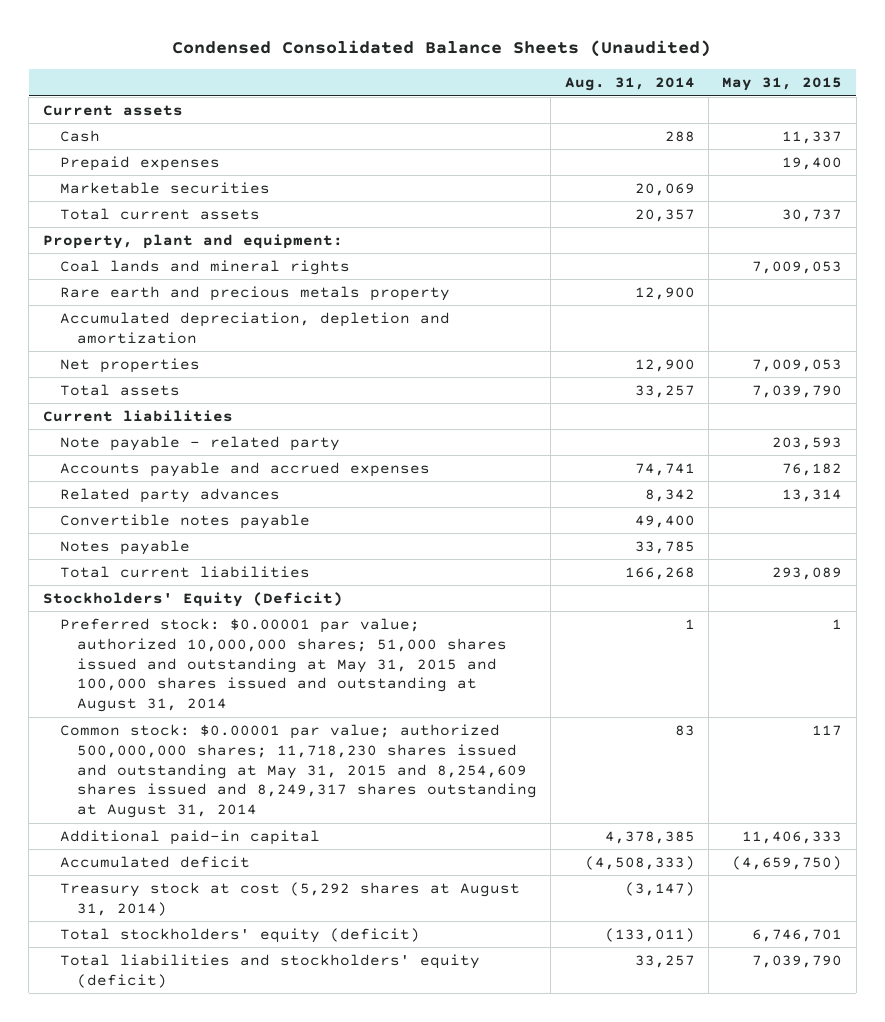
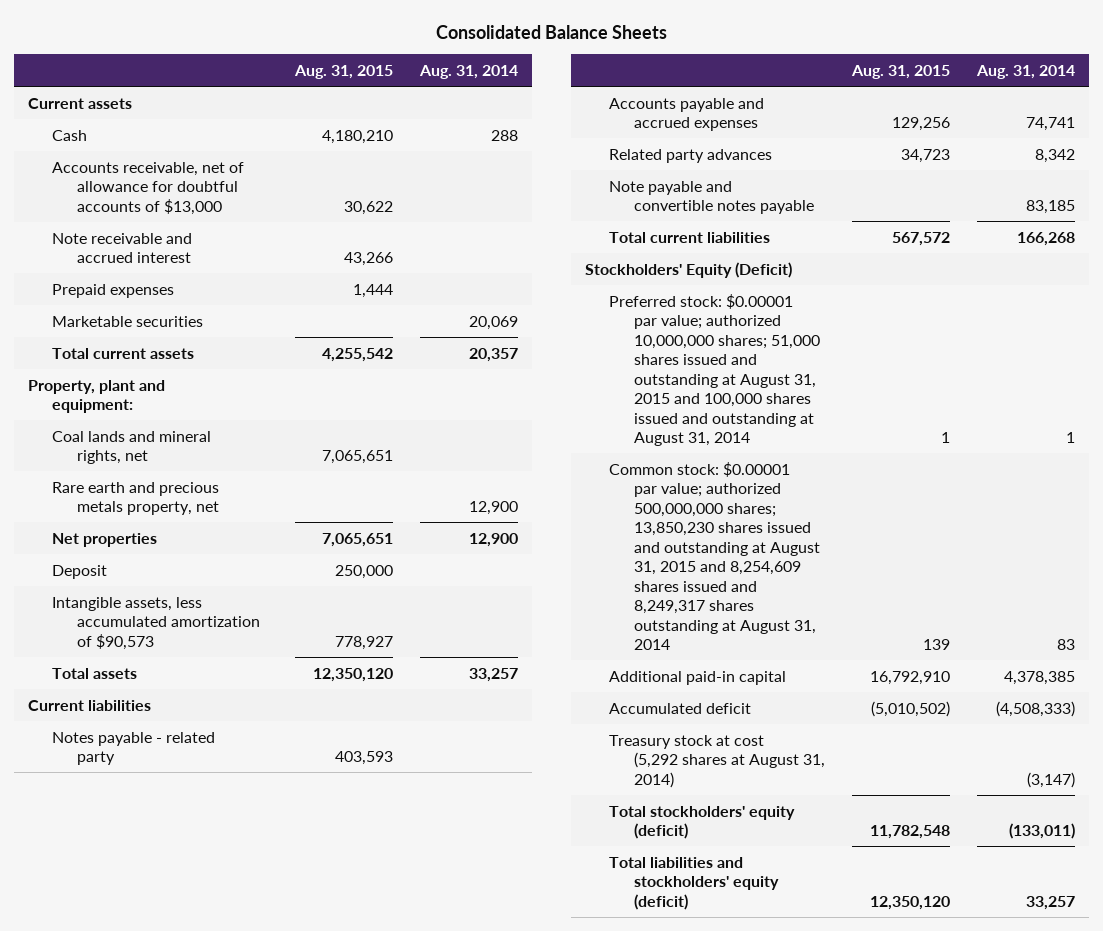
[172,40,712,58] Condensed Consolidated Balance Sheets (Unaudited) -> [435,24,667,39] Consolidated Balance Sheets
[722,77,843,92] May 31, 2015 -> none
none -> [294,64,394,79] Aug. 31, 2015
none -> [52,161,245,215] Accounts receivable, net of allowance for doubtful accounts of $13,000
none -> [52,232,193,264] Note receivable and accrued interest
[59,311,450,344] Accumulated depreciation, depletion and amortization -> none
[59,259,350,275] Coal lands and mineral rights -> [52,430,212,465] Coal lands and mineral rights, net
[59,285,450,301] Rare earth and precious metals property -> [52,481,220,516] Rare earth and precious metals property, net
none -> [52,564,108,579] Deposit
none -> [52,596,260,650] Intangible assets, less accumulated amortization of $90,573
[59,435,340,451] Note payable - related party -> [52,731,216,766] Notes payable - related party
[59,539,190,555] Notes payable -> none
[59,513,310,529] Convertible notes payable -> [609,180,814,215] Note payable and convertible notes payable
[634,514,695,528] 49,400 -> [1026,200,1076,215] 83,185
[59,617,507,713] Preferred stock: $0.00001 par value; authorized 10,000,000 shares; 51,000 shares issued and outstanding at May 31, 2015 and 100,000 shares issued and outstanding at August 31, 2014 -> [609,293,820,447] Preferred stock: $0.00001 par value; authorized 10,000,000 shares; 51,000 shares issued and outstanding at August 31, 2015 and 100,000 shares issued and outstanding at August 31, 2014
[59,723,537,819] Common stock: $0.00001 par value; authorized 500,000,000 shares; 11,718,230 shares issued and outstanding at May 31, 2015 and 8,254,609 shares issued and 8,249,317 shares outstanding at August 31, 2014 -> [609,461,820,650] Common stock: $0.00001 par value; authorized 500,000,000 shares; 13,850,230 shares issued and outstanding at August 31, 2015 and 8,254,609 shares issued and 8,249,317 shares outstanding at August 31, 2014

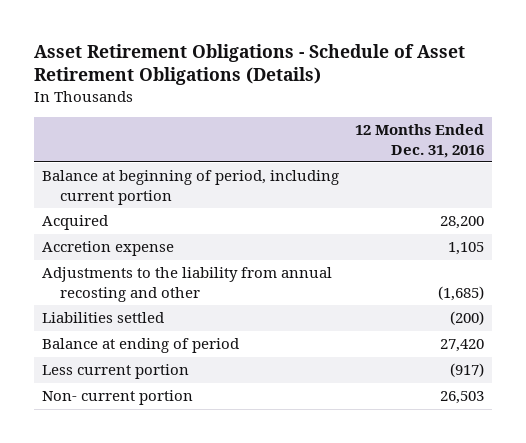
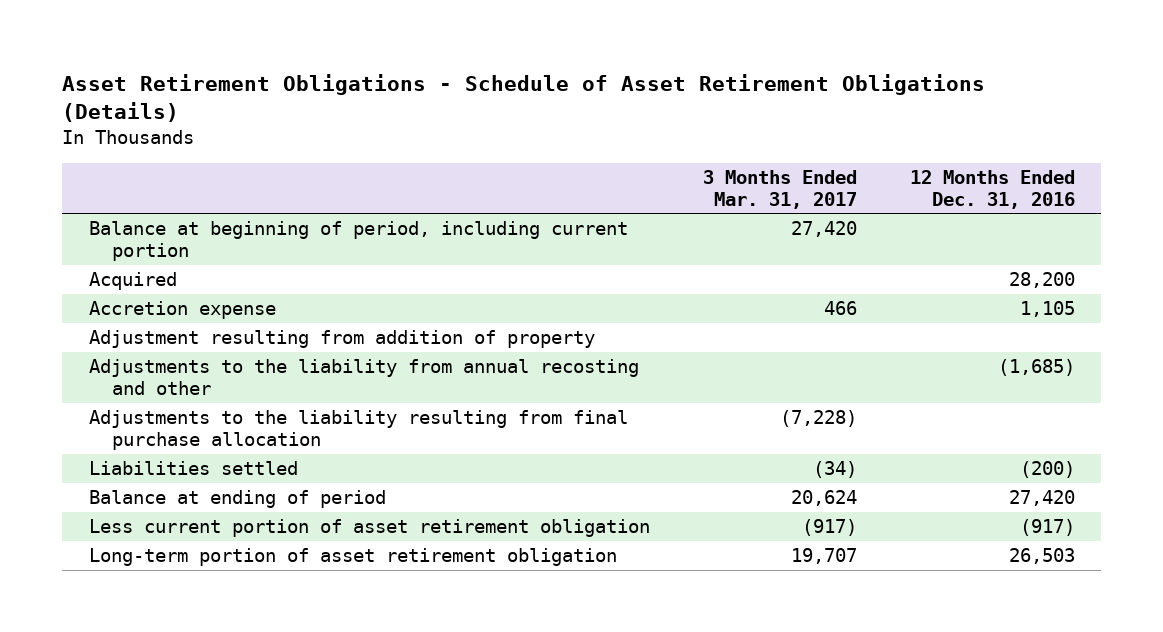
none -> [702,169,857,209] 3 Months Ended Mar. 31, 2017
none -> [88,330,595,349] Adjustment resulting from addition of property
none -> [88,410,628,451] Adjustments to the liability resulting from final purchase allocation
[42,364,190,380] Less current portion -> [88,519,650,538] Less current portion of asset retirement obligation
[42,390,194,406] Non- current portion -> [88,548,617,567] Long-term portion of asset retirement obligation

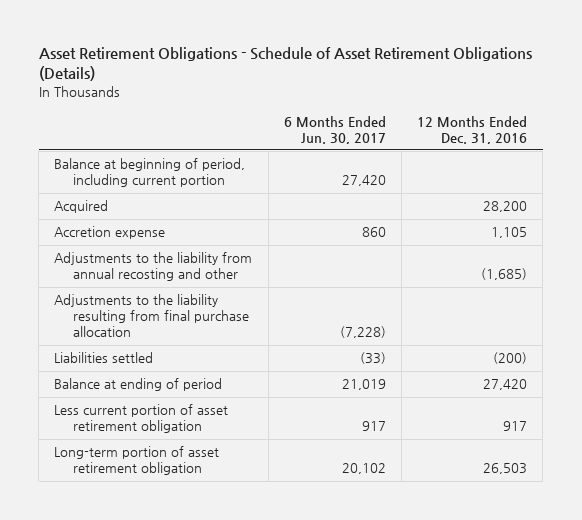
[702,169,857,209] 3 Months Ended Mar. 31, 2017 -> none
none -> [283,115,386,144] 6 Months Ended Jun. 30, 2017
[88,330,595,349] Adjustment resulting from addition of property -> none
[1019,519,1075,537] (917) -> [503,421,528,432] 917

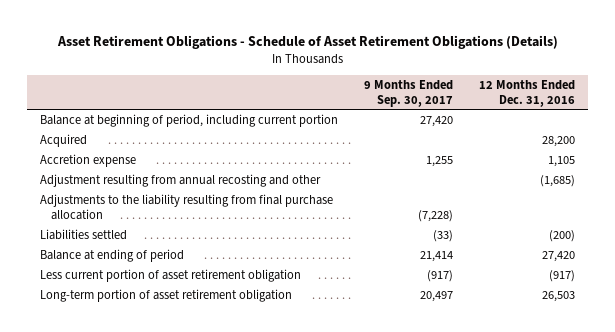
[283,115,386,144] 6 Months Ended Jun. 30, 2017 -> none
none -> [364,79,454,107] 9 Months Ended Sep. 30, 2017
[54,252,253,282] Adjustments to the liability from annual recosting and other -> [39,173,321,187] Adjustment resulting from annual recosting and other
[503,421,528,432] 917 -> [549,269,576,282] (917)

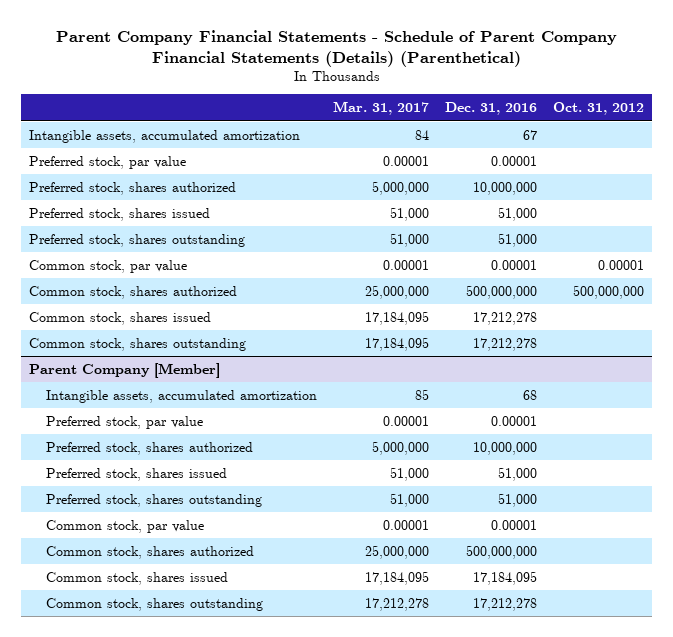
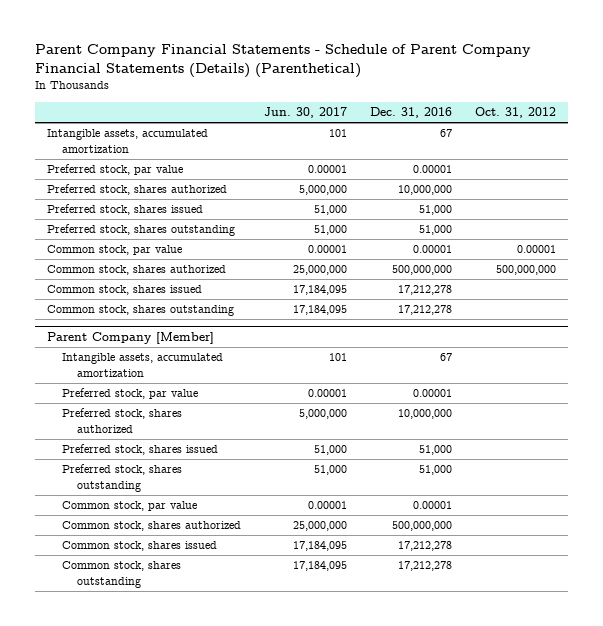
[333,101,430,116] Mar. 31, 2017 -> none
none -> [264,107,348,119] Jun. 30, 2017
[523,389,538,400] 68 -> [440,353,453,362] 67
[473,570,538,585] 17,184,095 -> [398,541,453,552] 17,212,278

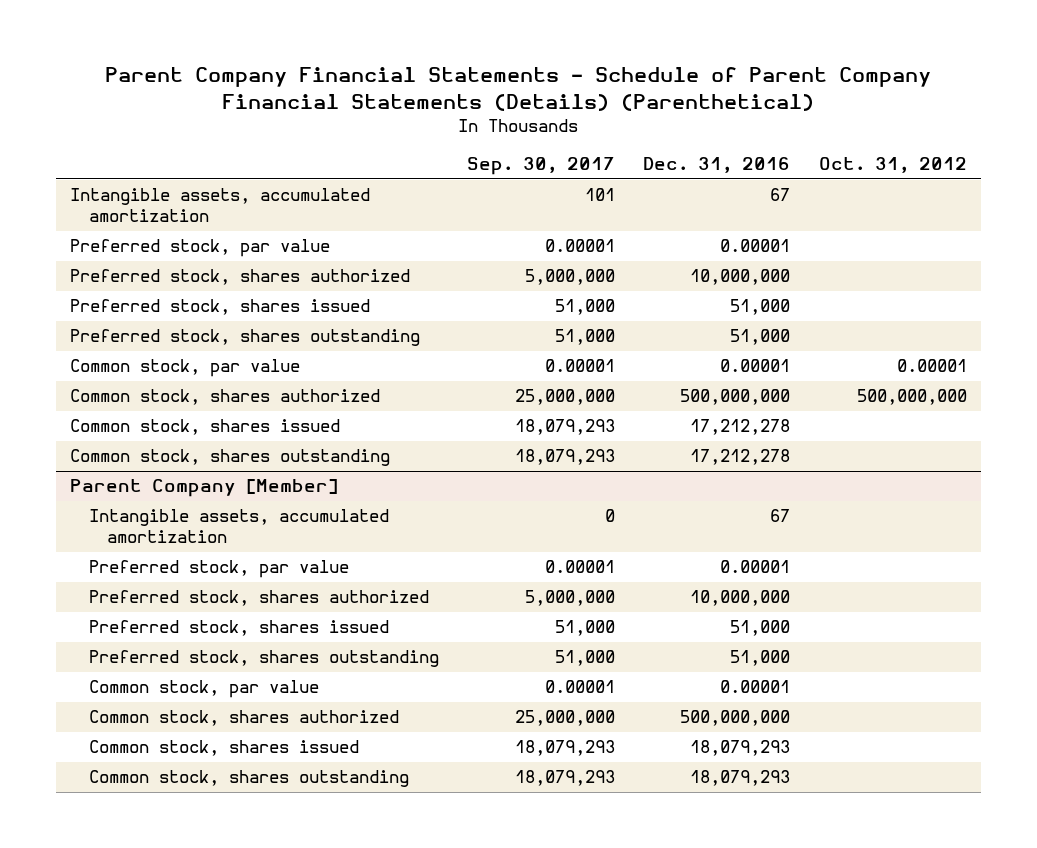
[264,107,348,119] Jun. 30, 2017 -> none
none -> [467,156,616,175] Sep. 30, 2017
[398,541,453,552] 17,212,278 -> [690,740,791,757] 18,079,293
[398,561,453,572] 17,212,278 -> [690,770,791,787] 18,079,293

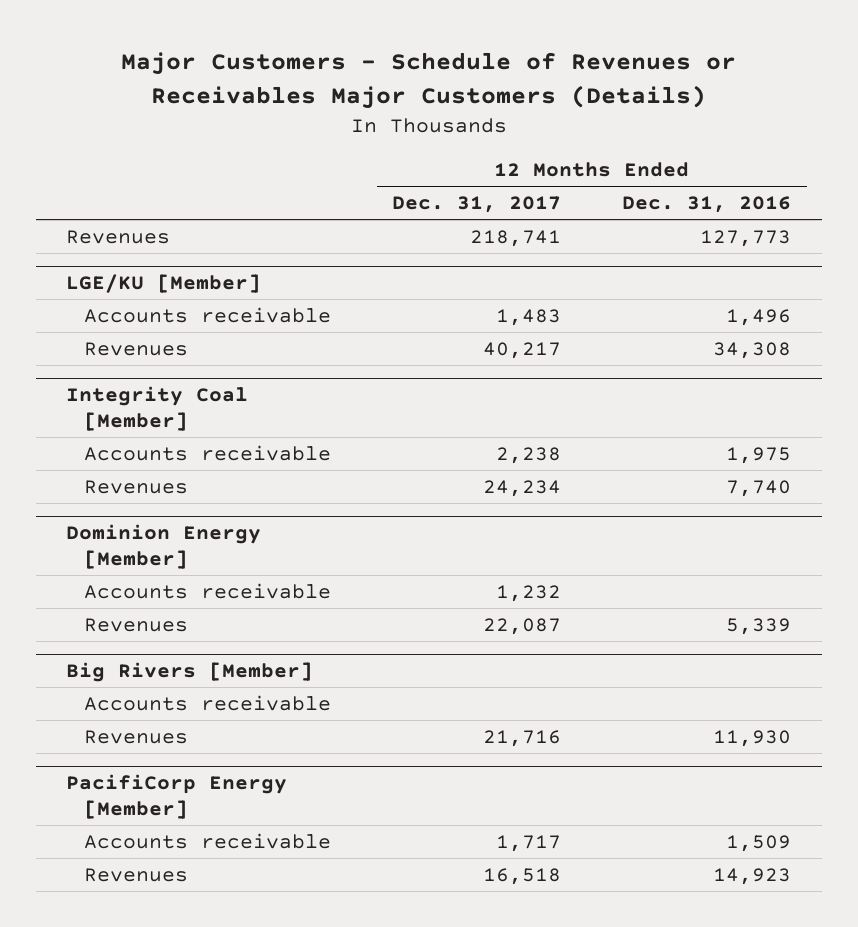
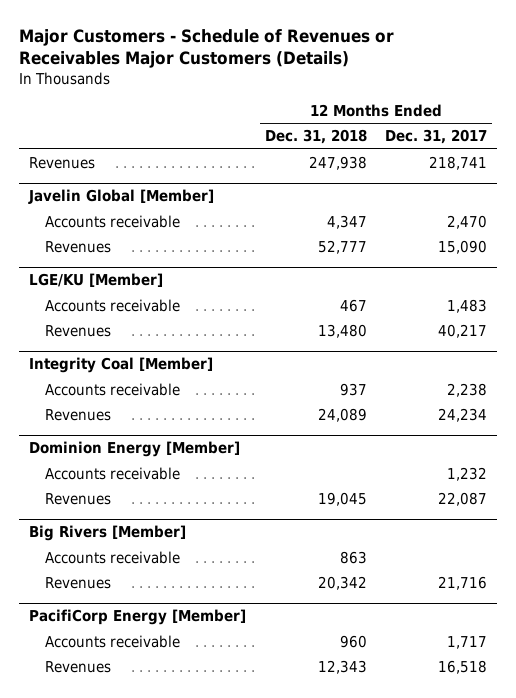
[622,196,792,214] Dec. 31, 2016 -> none
none -> [264,129,367,145] Dec. 31, 2018
none -> [27,189,214,205] Javelin Global [Member]
none -> [45,214,181,228] Accounts receivable
none -> [45,240,112,253] Revenues

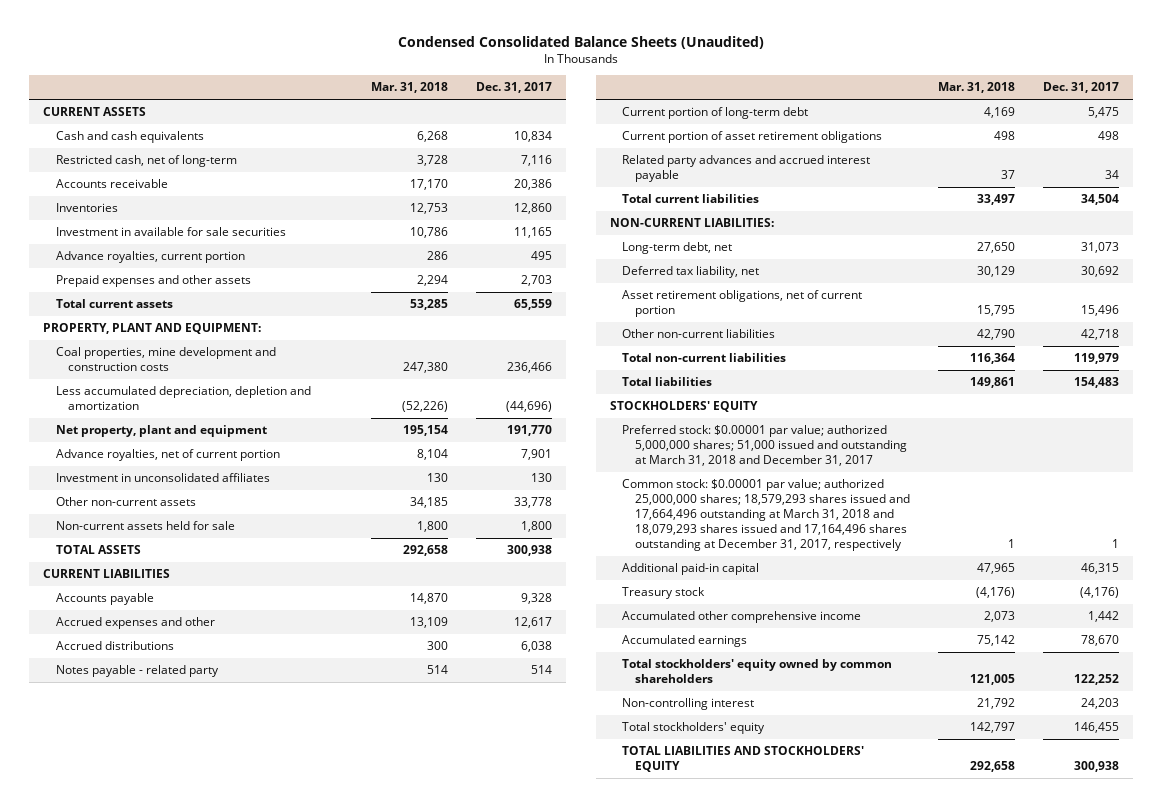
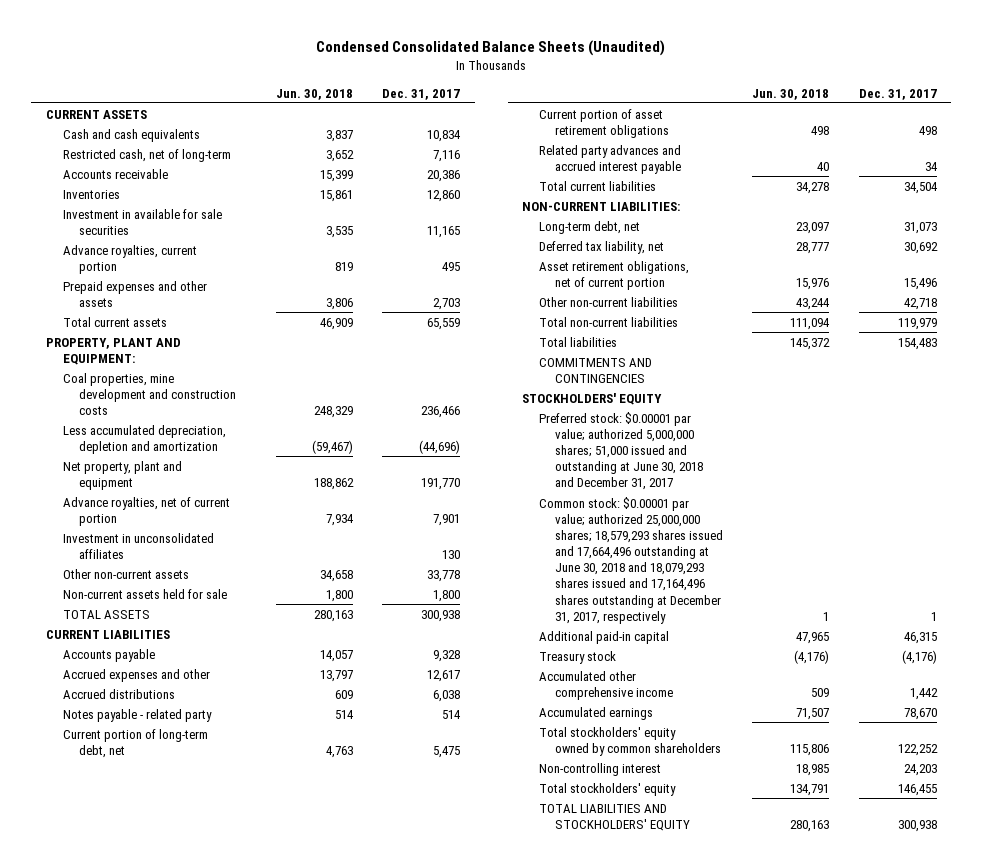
[371,82,449,94] Mar. 31, 2018 -> none
none -> [276,88,354,100] Jun. 30, 2018
[622,107,809,120] Current portion of long-term debt -> [62,728,208,758] Current portion of long-term debt, net
none -> [538,357,652,383] COMMITMENTS AND CONTINGENCIES
[622,425,907,467] Preferred stock: $0.00001 par value; authorized 5,000,000 shares; 51,000 issued and outstanding at March 31, 2018 and December 31, 2017 -> [538,411,704,491] Preferred stock: $0.00001 par value; authorized 5,000,000 shares; 51,000 issued and outstanding at June 30, 2018 and December 31, 2017
[622,479,910,551] Common stock: $0.00001 par value; authorized 25,000,000 shares; 18,579,293 shares issued and 17,664,496 outstanding at March 31, 2018 and 18,079,293 shares issued and 17,164,496 shares outstanding at December 31, 2017, respectively -> [538,496,724,624] Common stock: $0.00001 par value; authorized 25,000,000 shares; 18,579,293 shares issued and 17,664,496 outstanding at June 30, 2018 and 18,079,293 shares issued and 17,164,496 shares outstanding at December 31, 2017, respectively

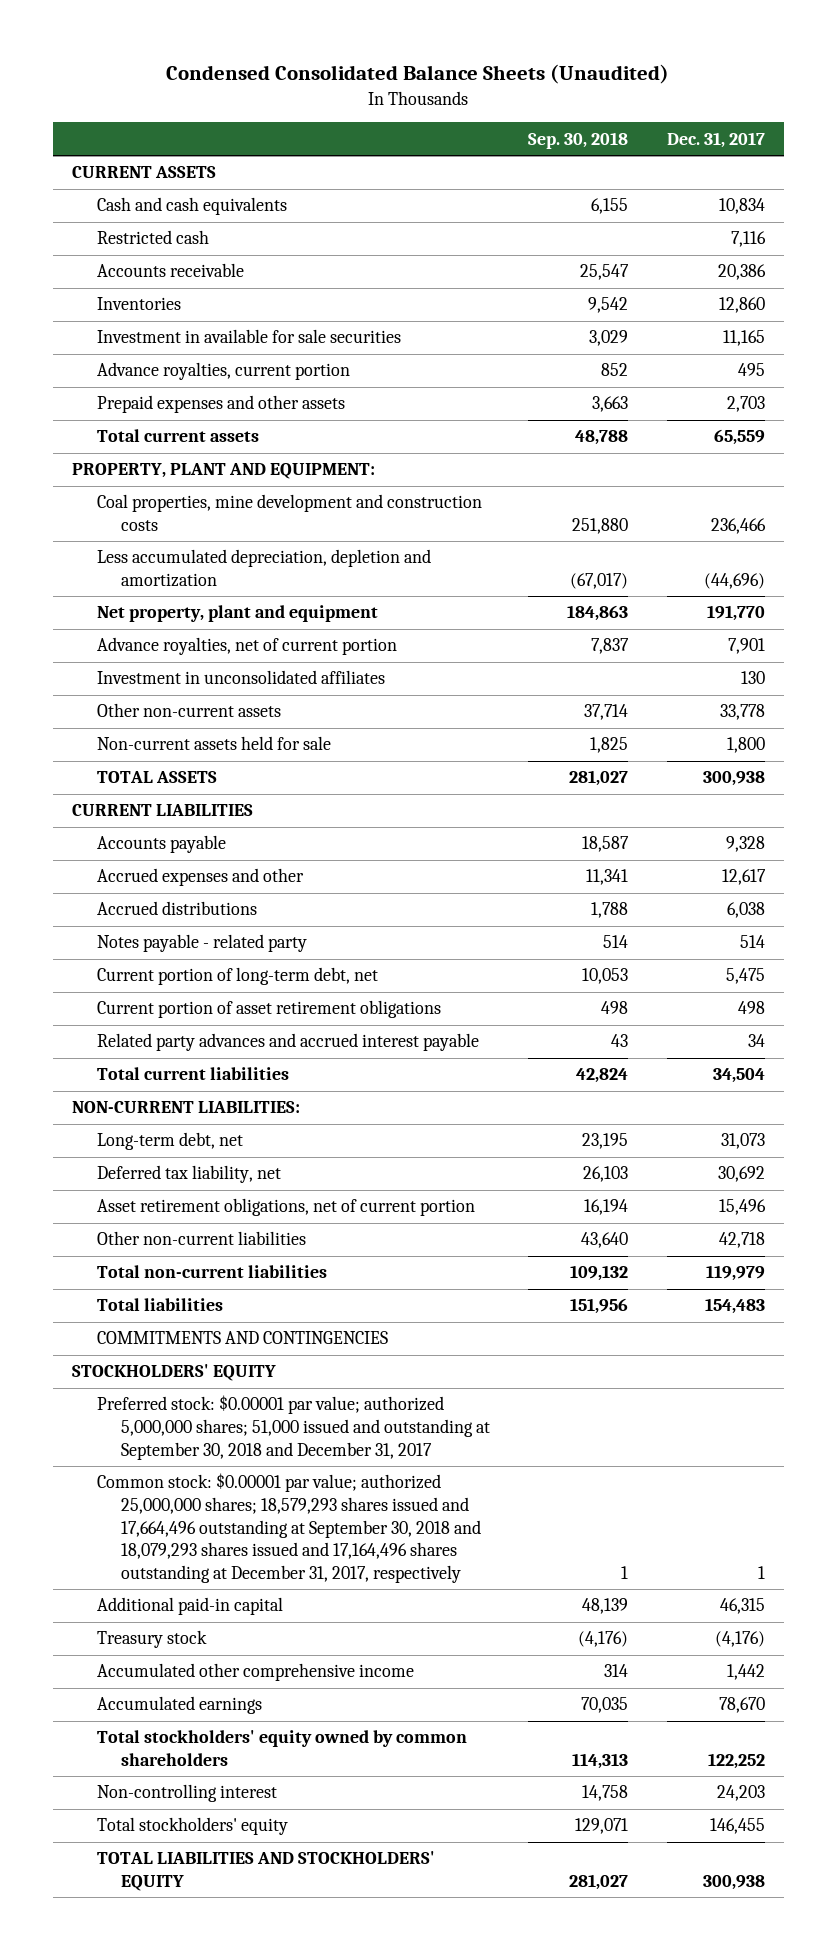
[276,88,354,100] Jun. 30, 2018 -> none
none -> [528,131,629,149] Sep. 30, 2018
[62,148,231,162] Restricted cash, net of long-term -> [96,230,209,245] Restricted cash
[538,411,704,491] Preferred stock: $0.00001 par value; authorized 5,000,000 shares; 51,000 issued and outstanding at June 30, 2018 and December 31, 2017 -> [96,1395,491,1460] Preferred stock: $0.00001 par value; authorized 5,000,000 shares; 51,000 issued and outstanding at September 30, 2018 and December 31, 2017
[538,496,724,624] Common stock: $0.00001 par value; authorized 25,000,000 shares; 18,579,293 shares issued and 17,664,496 outstanding at June 30, 2018 and 18,079,293 shares issued and 17,164,496 shares outstanding at December 31, 2017, respectively -> [96,1473,482,1583] Common stock: $0.00001 par value; authorized 25,000,000 shares; 18,579,293 shares issued and 17,664,496 outstanding at September 30, 2018 and 18,079,293 shares issued and 17,164,496 shares outstanding at December 31, 2017, respectively

